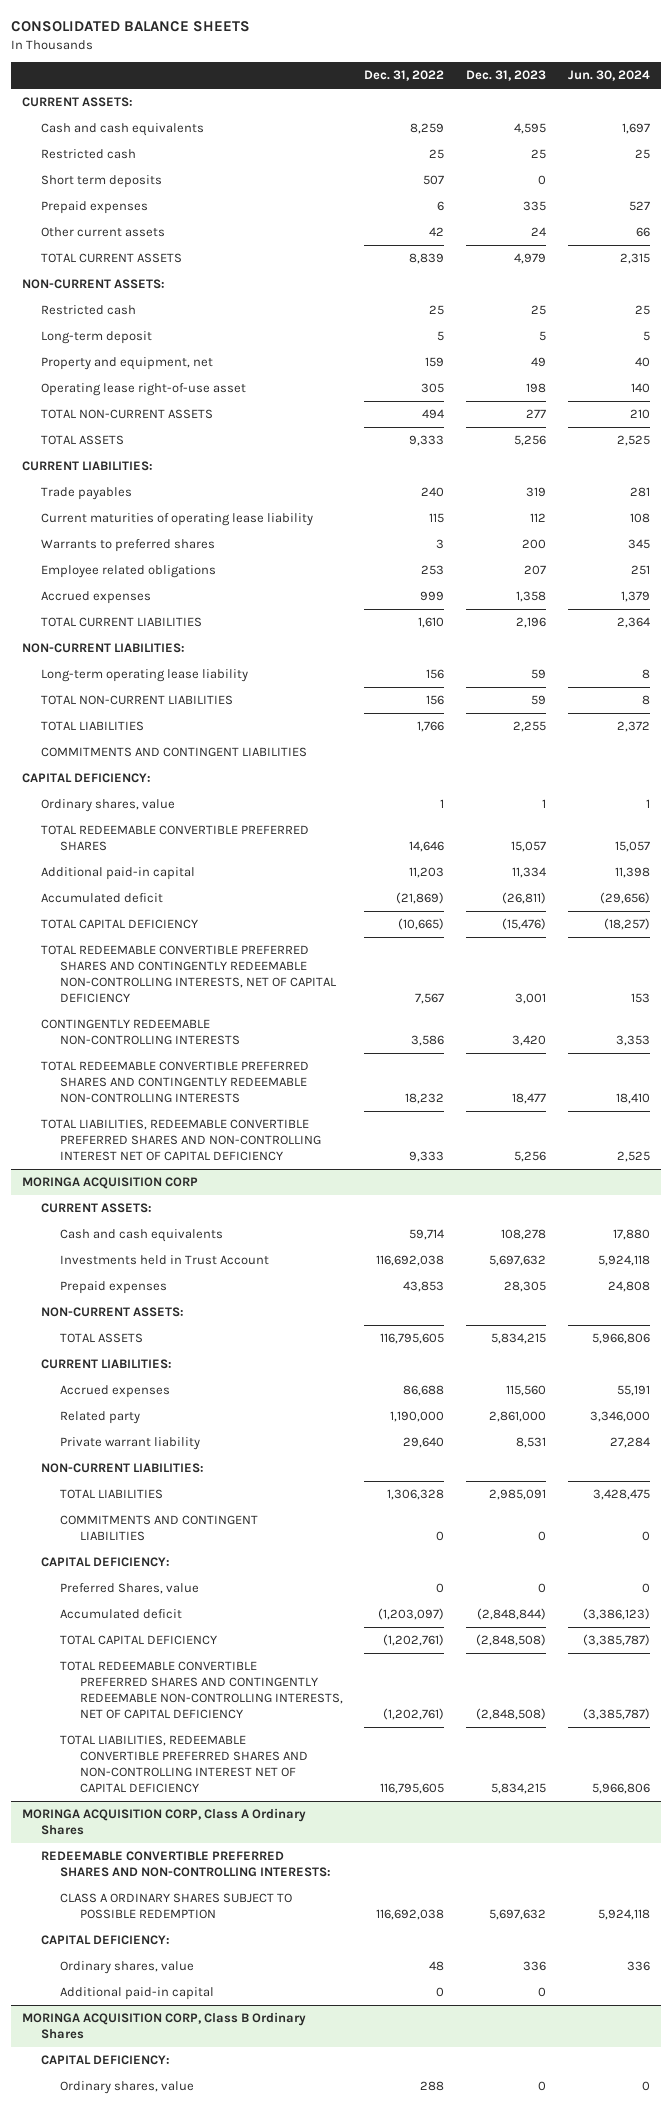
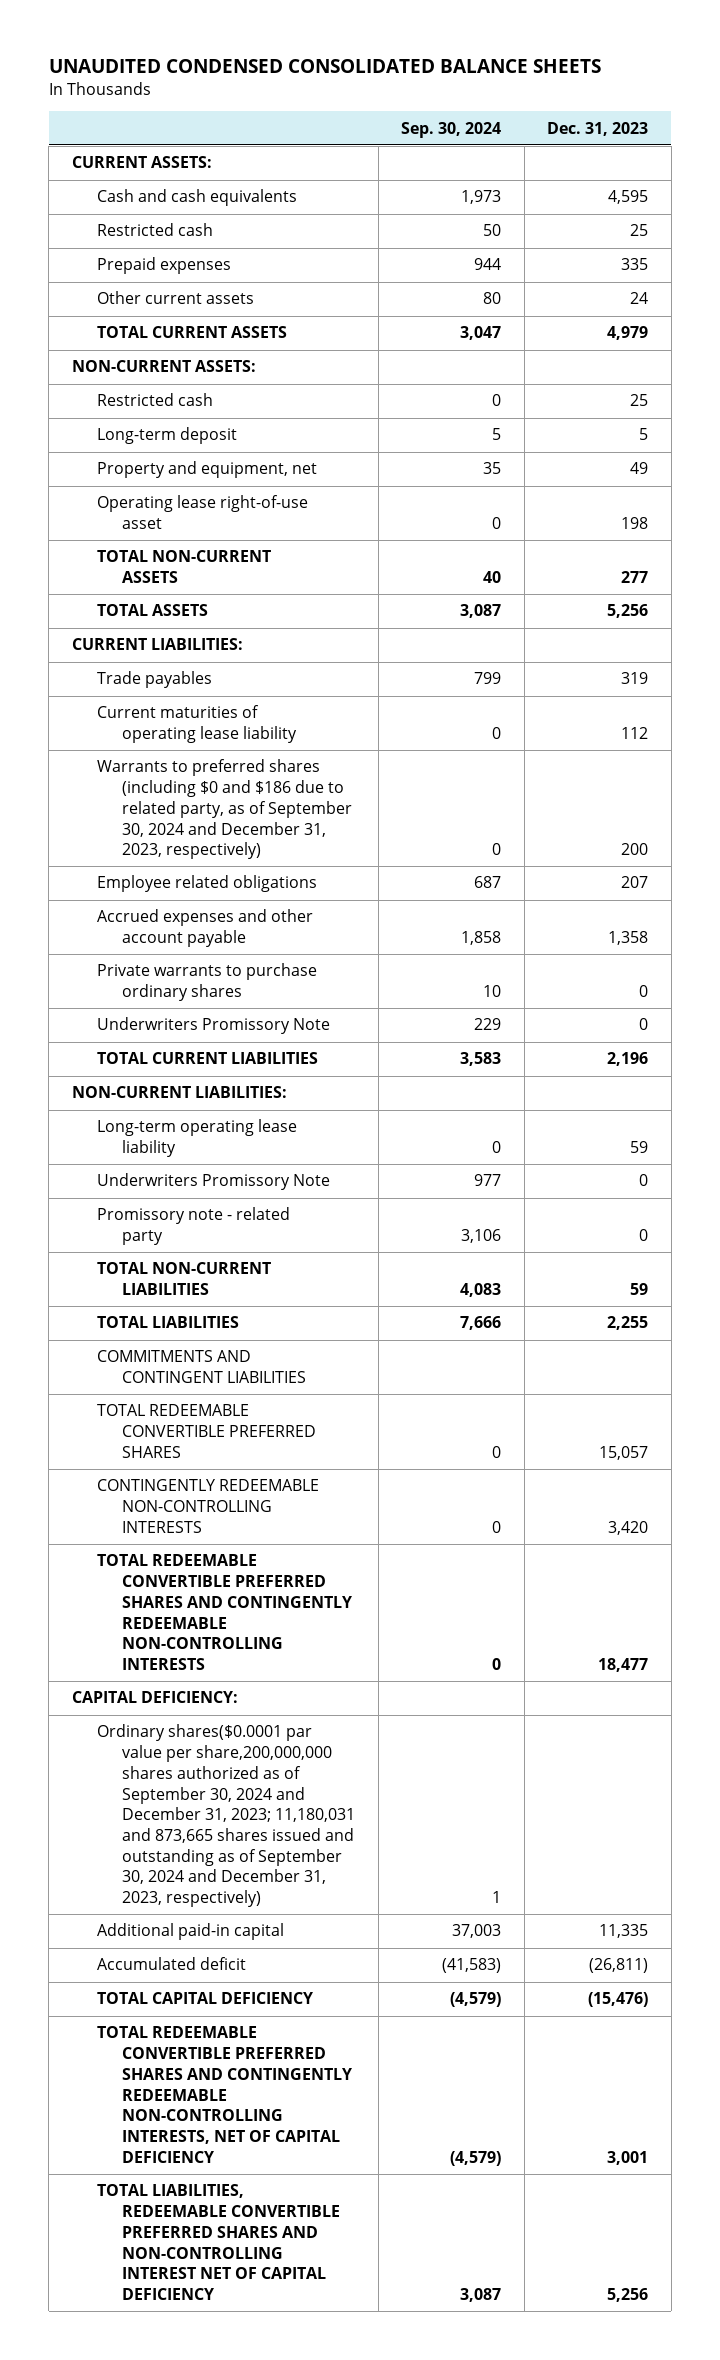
[10,21,250,33] CONSOLIDATED BALANCE SHEETS -> [48,59,601,74] UNAUDITED CONDENSED CONSOLIDATED BALANCE SHEETS
[364,70,445,82] Dec. 31, 2022 -> none
[568,70,651,82] Jun. 30, 2024 -> none
none -> [401,121,502,138] Sep. 30, 2024
[41,175,163,189] Short term deposits -> none
[41,539,216,553] Warrants to preferred shares -> [96,759,353,860] Warrants to preferred shares (including $0 and $186 due to related party, as of September 30, 2024 and December 31, 2023, respectively)
[41,591,152,605] Accrued expenses -> [96,909,313,948] Accrued expenses and other account payable
none -> [96,963,317,1002] Private warrants to purchase ordinary shares
none -> [96,1017,330,1035] Underwriters Promissory Note
none -> [96,1173,330,1191] Underwriters Promissory Note
none -> [96,1207,290,1246] Promissory note - related party
[41,799,176,813] Ordinary shares, value -> none
[41,1019,241,1046] CONTINGENTLY REDEEMABLE NON-CONTROLLING INTERESTS -> [96,1479,319,1533] CONTINGENTLY REDEEMABLE NON-CONTROLLING INTERESTS
[41,1061,310,1104] TOTAL REDEEMABLE CONVERTIBLE PREFERRED SHARES AND CONTINGENTLY REDEEMABLE NON-CONTROLLING INTERESTS -> [96,1554,353,1670] TOTAL REDEEMABLE CONVERTIBLE PREFERRED SHARES AND CONTINGENTLY REDEEMABLE NON-CONTROLLING INTERESTS
[21,773,151,784] CAPITAL DEFICIENCY: -> [71,1691,238,1704] CAPITAL DEFICIENCY:
none -> [96,1724,356,1908] Ordinary shares($0.0001 par value per share,200,000,000 shares authorized as of September 30, 2024 and December 31, 2023; 11,180,031 and 873,665 shares issued and outstanding as of September 30, 2024 and December 31, 2023, respectively)
[512,867,547,879] 11,334 -> [599,1924,649,1939] 11,335
[21,1177,198,1190] MORINGA ACQUISITION CORP -> none
[41,1203,153,1214] CURRENT ASSETS: -> none
[60,1229,224,1243] Cash and cash equivalents -> none
[60,1255,270,1266] Investments held in Trust Account -> none
[60,1281,168,1295] Prepaid expenses -> none
[41,1307,185,1318] NON-CURRENT ASSETS: -> none
[60,1333,144,1344] TOTAL ASSETS -> none
[41,1359,173,1370] CURRENT LIABILITIES: -> none
[60,1385,171,1399] Accrued expenses -> none
[60,1411,141,1425] Related party -> none
[60,1437,201,1451] Private warrant liability -> none
[41,1463,205,1474] NON-CURRENT LIABILITIES: -> none
[60,1489,164,1500] TOTAL LIABILITIES -> none
[60,1515,259,1542] COMMITMENTS AND CONTINGENT LIABILITIES -> none
[41,1557,171,1568] CAPITAL DEFICIENCY: -> none
[60,1583,200,1595] Preferred Shares, value -> none
[60,1609,183,1620] Accumulated deficit -> none
[60,1635,218,1646] TOTAL CAPITAL DEFICIENCY -> none
[60,1661,343,1720] TOTAL REDEEMABLE CONVERTIBLE PREFERRED SHARES AND CONTINGENTLY REDEEMABLE NON-CONTROLLING INTERESTS, NET OF CAPITAL DEFICIENCY -> none
[60,1735,308,1794] TOTAL LIABILITIES, REDEEMABLE CONVERTIBLE PREFERRED SHARES AND NON-CONTROLLING INTEREST NET OF CAPITAL DEFICIENCY -> none
[21,1808,306,1836] MORINGA ACQUISITION CORP, Class A Ordinary Shares -> none
[41,1851,332,1878] REDEEMABLE CONVERTIBLE PREFERRED SHARES AND NON-CONTROLLING INTERESTS: -> none
[60,1893,293,1920] CLASS A ORDINARY SHARES SUBJECT TO POSSIBLE REDEMPTION -> none
[41,1935,171,1946] CAPITAL DEFICIENCY: -> none
[60,1961,195,1975] Ordinary shares, value -> none
[60,1987,215,2001] Additional paid-in capital -> none
[21,2012,306,2040] MORINGA ACQUISITION CORP, Class B Ordinary Shares -> none
[41,2055,171,2066] CAPITAL DEFICIENCY: -> none
[60,2081,195,2095] Ordinary shares, value -> none

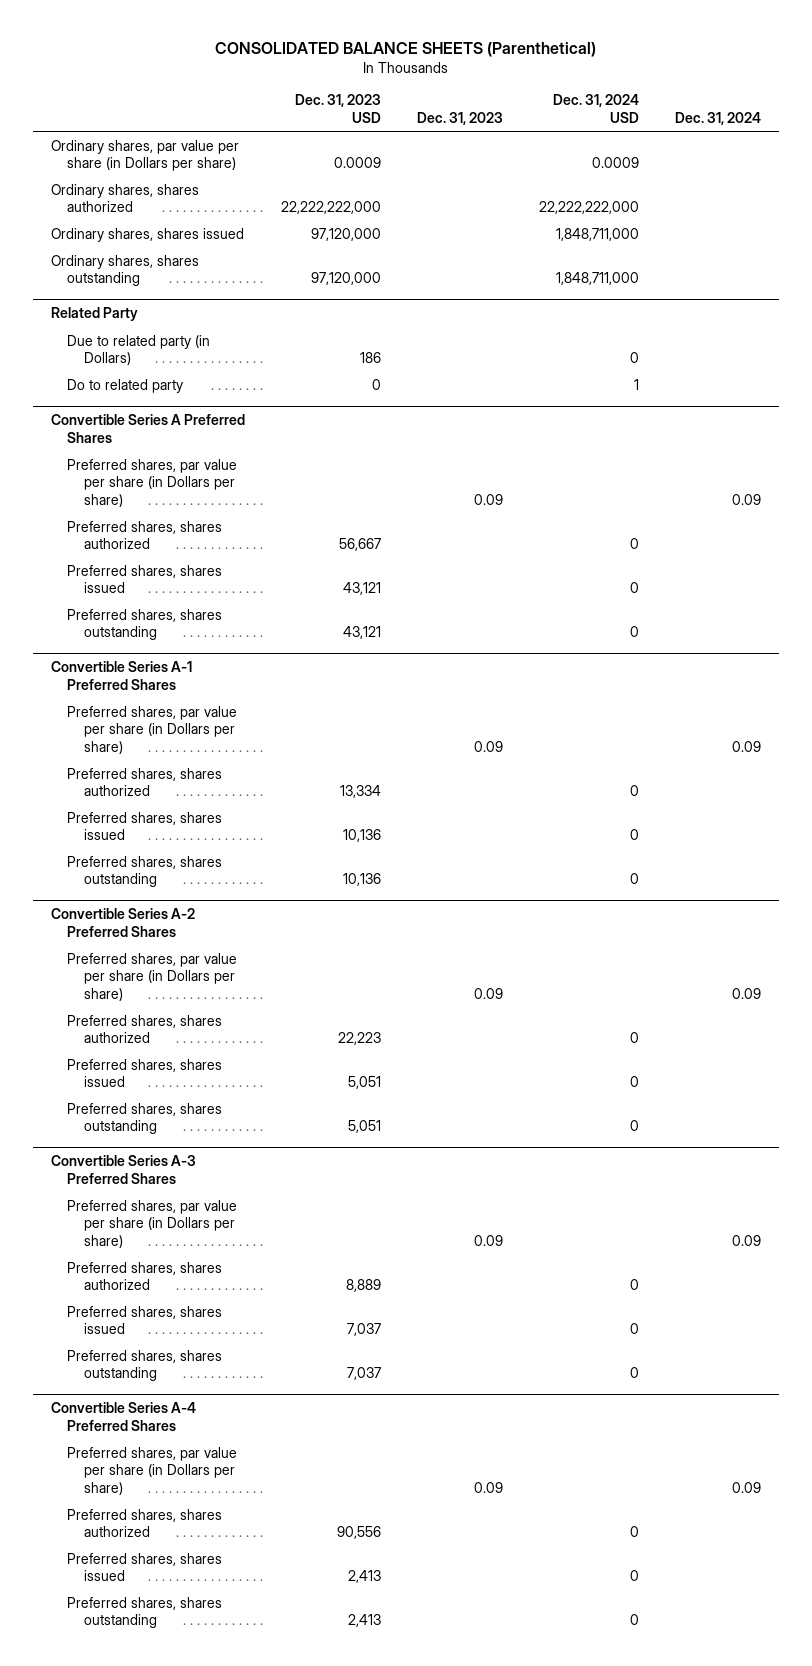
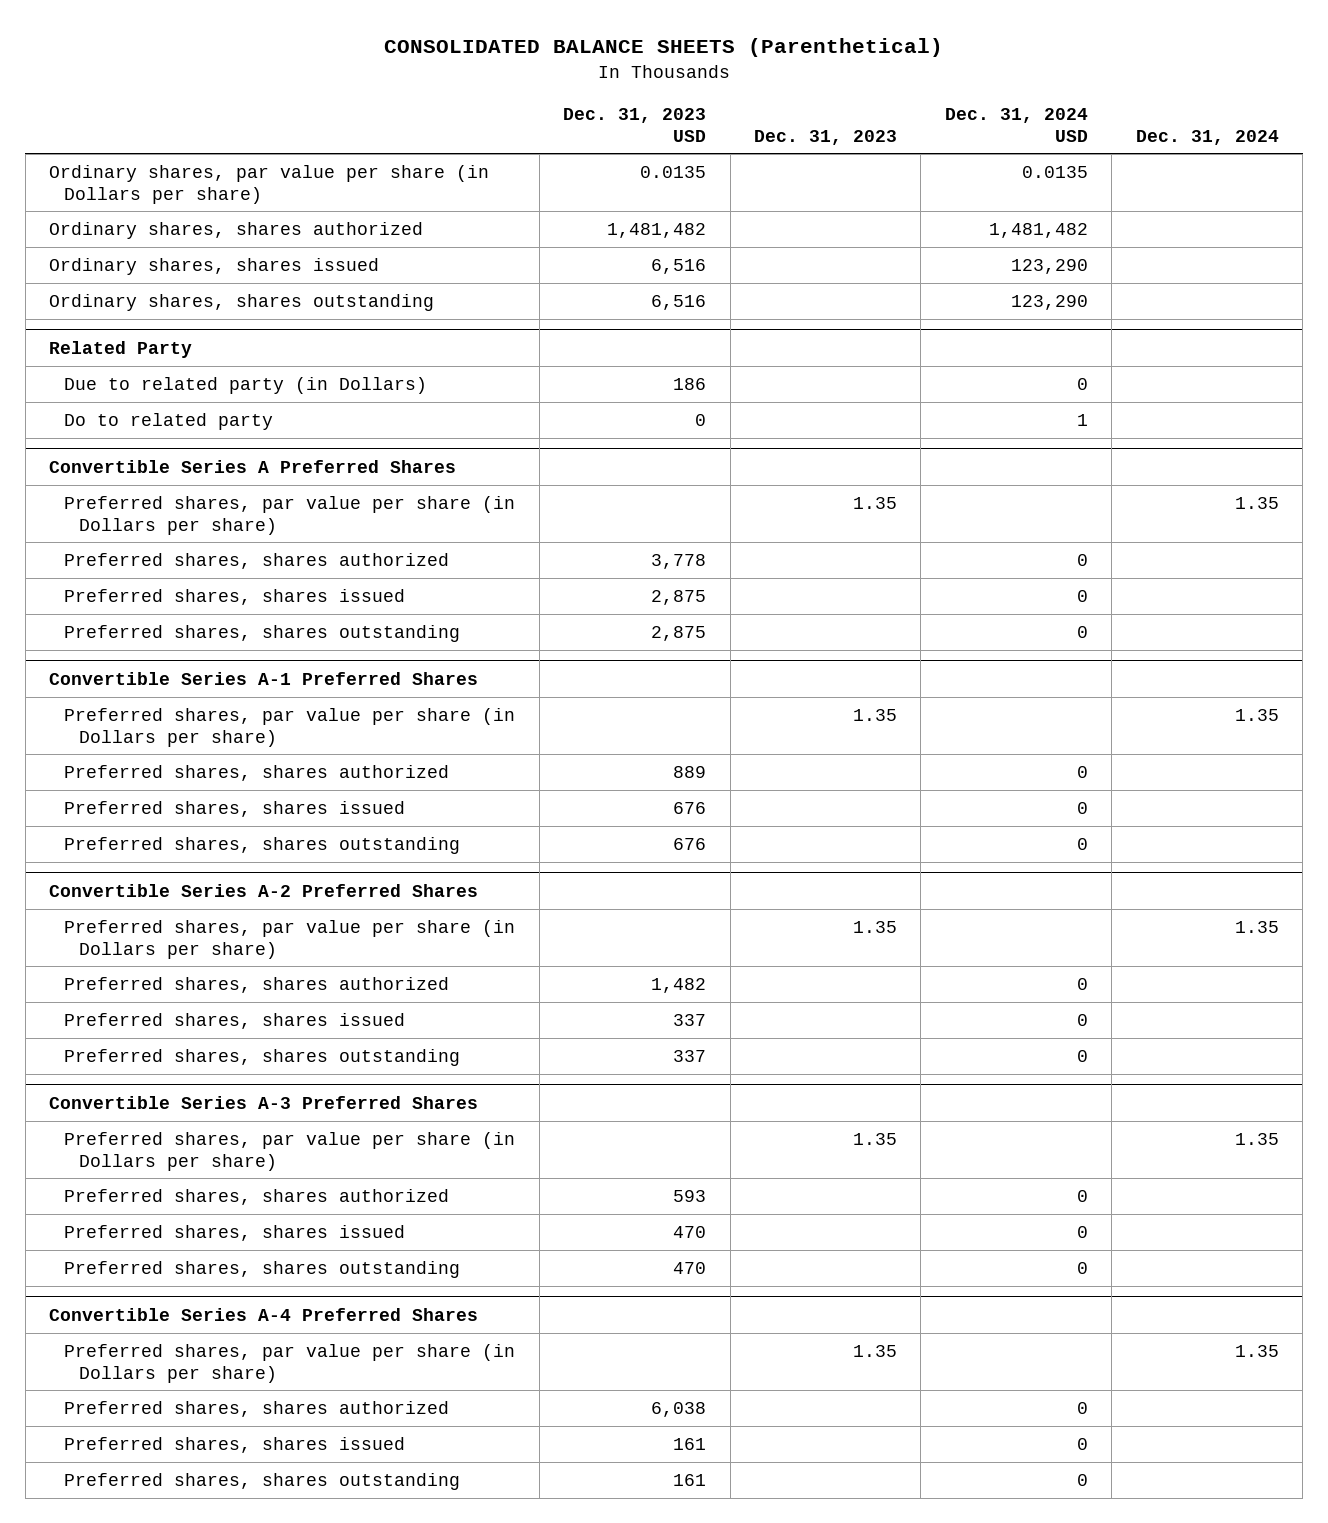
[333,157,381,169] 0.0009 -> [640,165,707,178] 0.0135
[591,157,639,169] 0.0009 -> [1021,165,1088,178] 0.0135
[280,201,381,215] 22,222,222,000 -> [607,222,707,238] 1,481,482
[538,201,639,215] 22,222,222,000 -> [988,222,1088,238] 1,481,482
[310,227,381,241] 97,120,000 -> [651,258,707,274] 6,516
[555,227,639,241] 1,848,711,000 -> [1010,258,1088,274] 123,290
[310,272,381,286] 97,120,000 -> [651,294,707,310] 6,516
[555,272,639,286] 1,848,711,000 -> [1010,294,1088,310] 123,290
[473,493,503,505] 0.09 -> [852,496,897,509] 1.35
[731,493,761,505] 0.09 -> [1234,496,1279,509] 1.35
[338,538,381,552] 56,667 -> [651,553,707,569] 3,778
[342,582,381,596] 43,121 -> [651,589,707,605] 2,875
[342,626,381,640] 43,121 -> [651,625,707,641] 2,875
[473,740,503,752] 0.09 -> [852,708,897,721] 1.35
[731,740,761,752] 0.09 -> [1234,708,1279,721] 1.35
[339,785,381,799] 13,334 -> [673,765,707,778] 889
[342,829,381,843] 10,136 -> [673,801,707,814] 676
[342,873,381,887] 10,136 -> [673,837,707,850] 676
[473,987,503,999] 0.09 -> [852,920,897,933] 1.35
[731,987,761,999] 0.09 -> [1234,920,1279,933] 1.35
[337,1032,381,1046] 22,223 -> [651,977,707,993] 1,482
[347,1076,381,1090] 5,051 -> [673,1013,707,1026] 337
[347,1120,381,1134] 5,051 -> [673,1049,707,1062] 337
[473,1234,503,1246] 0.09 -> [852,1132,897,1145] 1.35
[731,1234,761,1246] 0.09 -> [1234,1132,1279,1145] 1.35
[345,1279,381,1293] 8,889 -> [673,1189,707,1202] 593
[346,1323,381,1337] 7,037 -> [673,1225,707,1238] 470
[346,1367,381,1381] 7,037 -> [673,1261,707,1274] 470
[473,1481,503,1493] 0.09 -> [852,1344,897,1357] 1.35
[731,1481,761,1493] 0.09 -> [1234,1344,1279,1357] 1.35
[336,1526,381,1540] 90,556 -> [651,1401,707,1417] 6,038
[347,1570,381,1584] 2,413 -> [673,1437,707,1450] 161
[347,1614,381,1628] 2,413 -> [673,1473,707,1486] 161

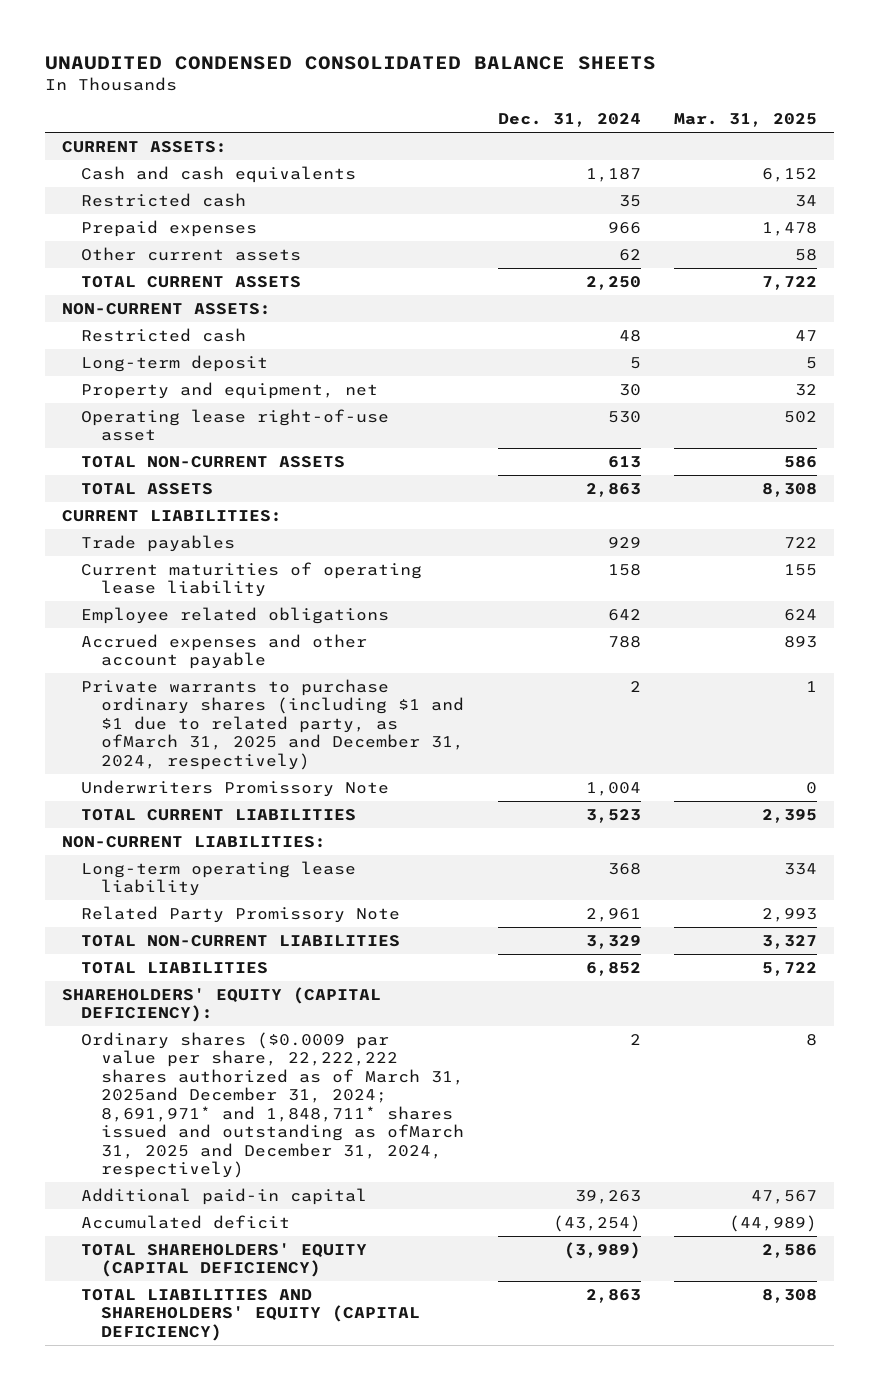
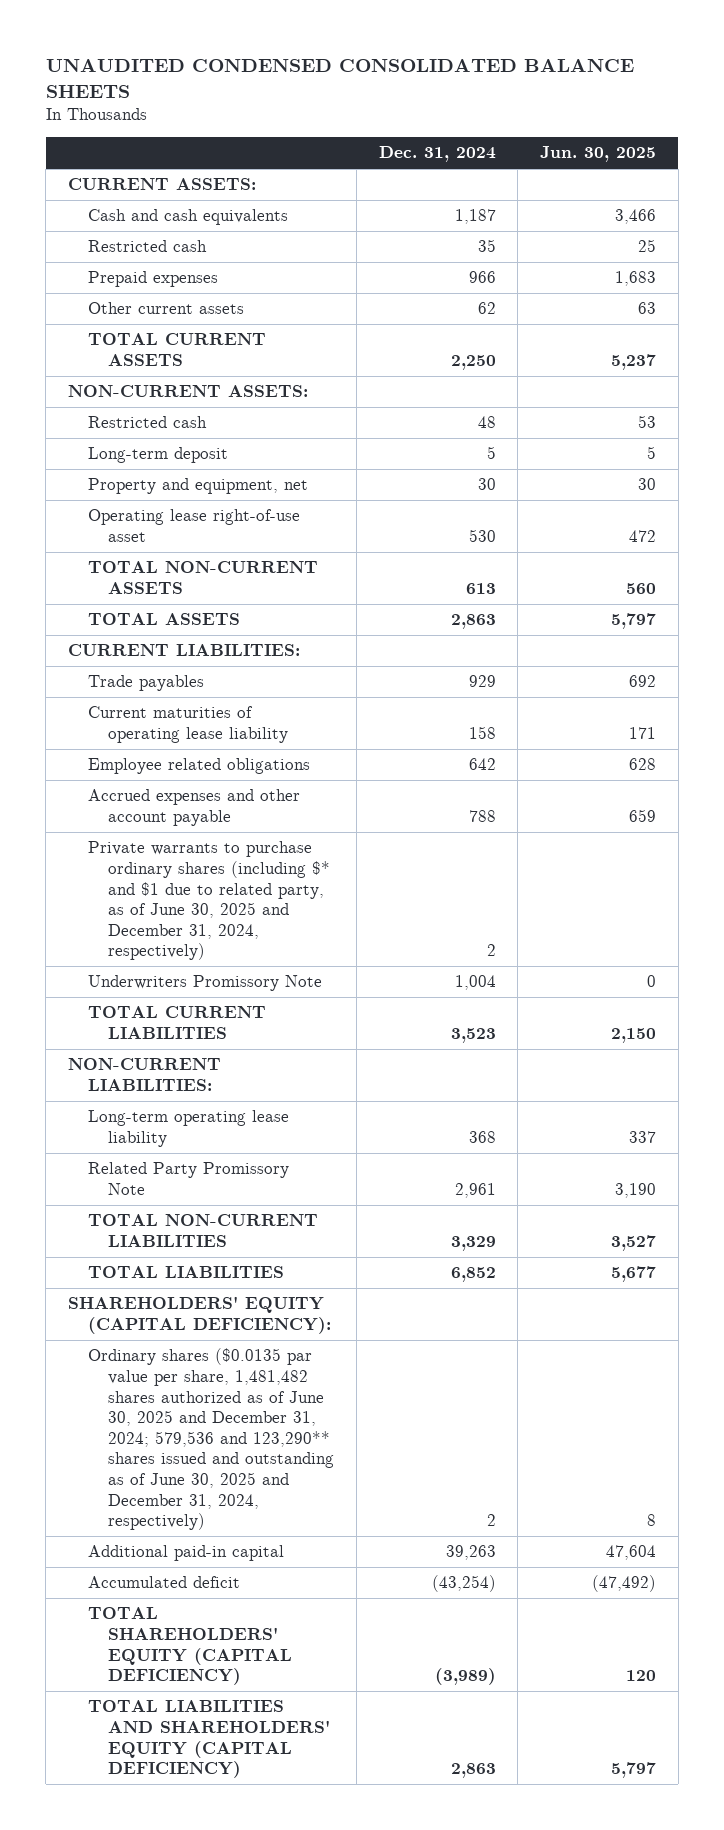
[674,113,818,128] Mar. 31, 2025 -> none
none -> [539,146,656,163] Jun. 30, 2025
[81,678,465,770] Private warrants to purchase ordinary shares (including $1 and $1 due to related party, as ofMarch 31, 2025 and December 31, 2024, respectively) -> [88,841,331,961] Private warrants to purchase ordinary shares (including $* and $1 due to related party, as of June 30, 2025 and December 31, 2024, respectively)
[81,1031,465,1179] Ordinary shares ($0.0009 par value per share, 22,222,222 shares authorized as of March 31, 2025and December 31, 2024; 8,691,971* and 1,848,711* shares issued and outstanding as ofMarch 31, 2025 and December 31, 2024, respectively) -> [88,1348,335,1531] Ordinary shares ($0.0135 par value per share, 1,481,482 shares authorized as of June 30, 2025 and December 31, 2024; 579,536 and 123,290** shares issued and outstanding as of June 30, 2025 and December 31, 2024, respectively)

